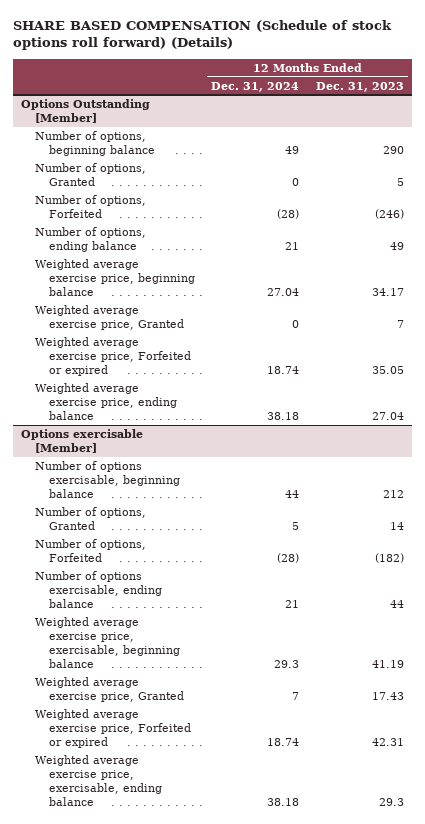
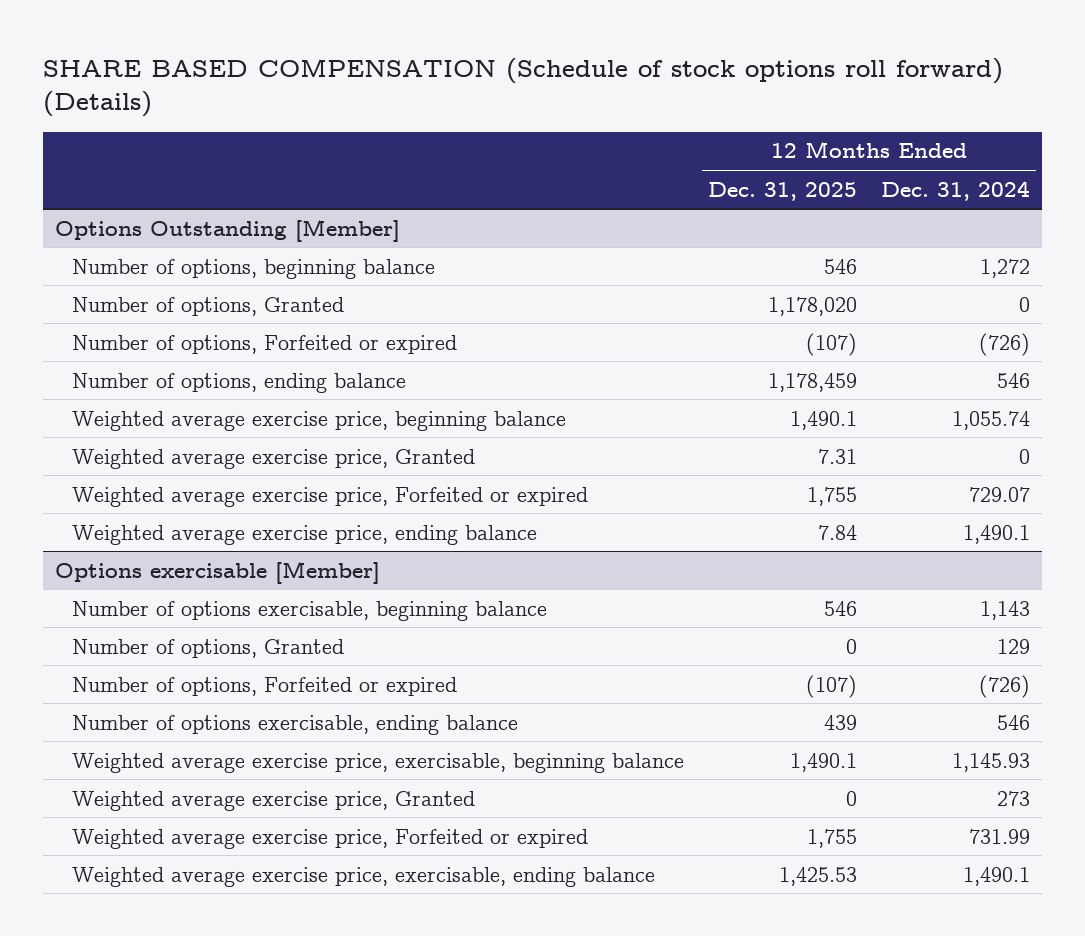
[315,81,404,92] Dec. 31, 2023 -> none
none -> [708,181,858,201] Dec. 31, 2025
[285,146,300,155] 49 -> [979,258,1030,278] 1,272
[34,195,146,219] Number of options, Forfeited -> [72,334,458,354] Number of options, Forfeited or expired
[277,209,300,220] (28) -> [978,332,1030,356] (726)
[285,242,300,251] 21 -> [996,372,1030,388] 546
[267,288,300,297] 27.04 -> [951,410,1030,430] 1,055.74
[267,366,300,375] 18.74 -> [968,486,1030,502] 729.07
[267,412,300,421] 38.18 -> [962,524,1030,544] 1,490.1
[285,490,300,499] 44 -> [979,600,1030,620] 1,143
[292,522,300,531] 5 -> [996,638,1030,654] 129
[34,539,146,563] Number of options, Forfeited -> [72,676,458,696] Number of options, Forfeited or expired
[277,553,300,564] (28) -> [978,674,1030,698] (726)
[285,600,300,609] 21 -> [996,714,1030,730] 546
[274,660,300,669] 29.3 -> [951,752,1030,772] 1,145.93
[292,692,300,701] 7 -> [996,790,1030,806] 273
[267,738,300,747] 18.74 -> [968,828,1030,844] 731.99
[267,798,300,807] 38.18 -> [962,866,1030,886] 1,490.1

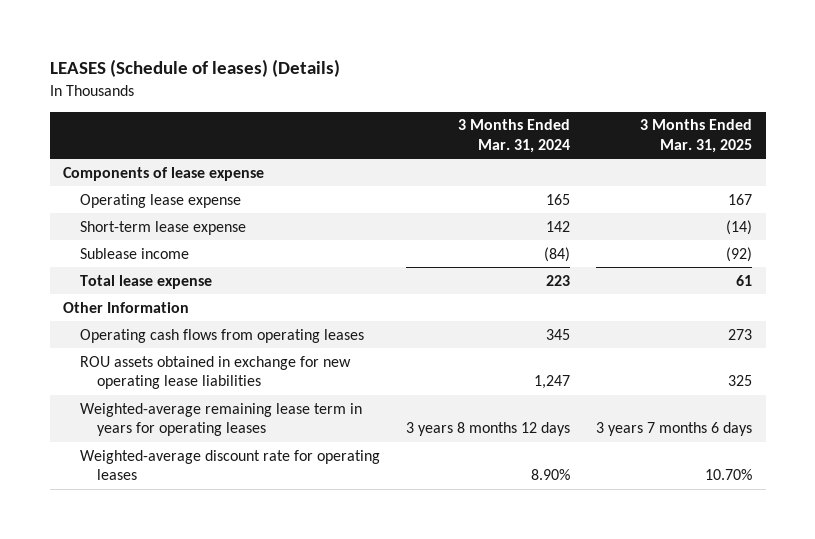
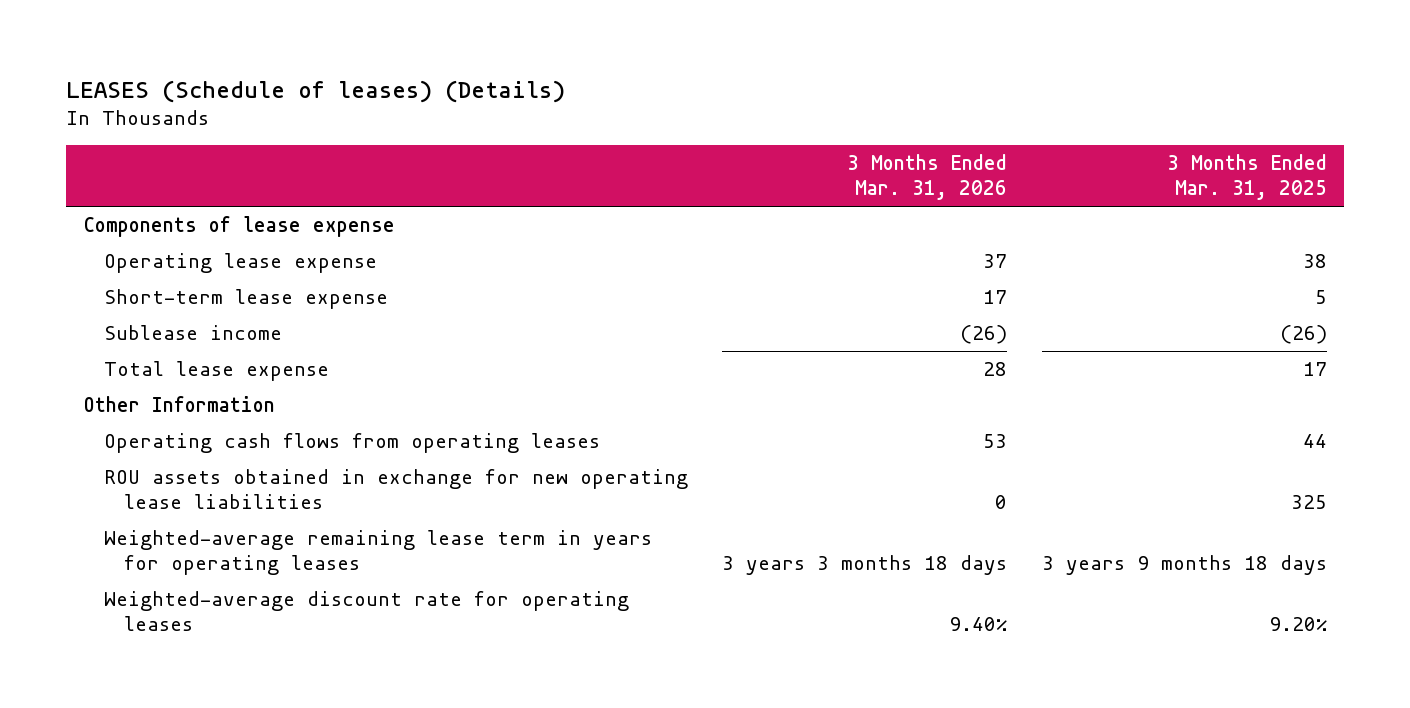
[458,119,571,153] 3 Months Ended Mar. 31, 2024 -> none
none -> [847,154,1008,201] 3 Months Ended Mar. 31, 2026
[728,193,753,205] 167 -> [1302,254,1327,269] 38
[726,219,753,235] (14) -> [1314,290,1327,305] 5
[726,246,753,262] (92) -> [1279,325,1327,345] (26)
[736,274,753,286] 61 -> [1302,362,1327,377] 17
[728,328,753,340] 273 -> [1302,434,1327,449] 44
[596,422,753,437] 3 years 7 months 6 days -> [1041,554,1327,575] 3 years 9 months 18 days
[705,469,753,481] 10.70% -> [1268,616,1327,631] 9.20%

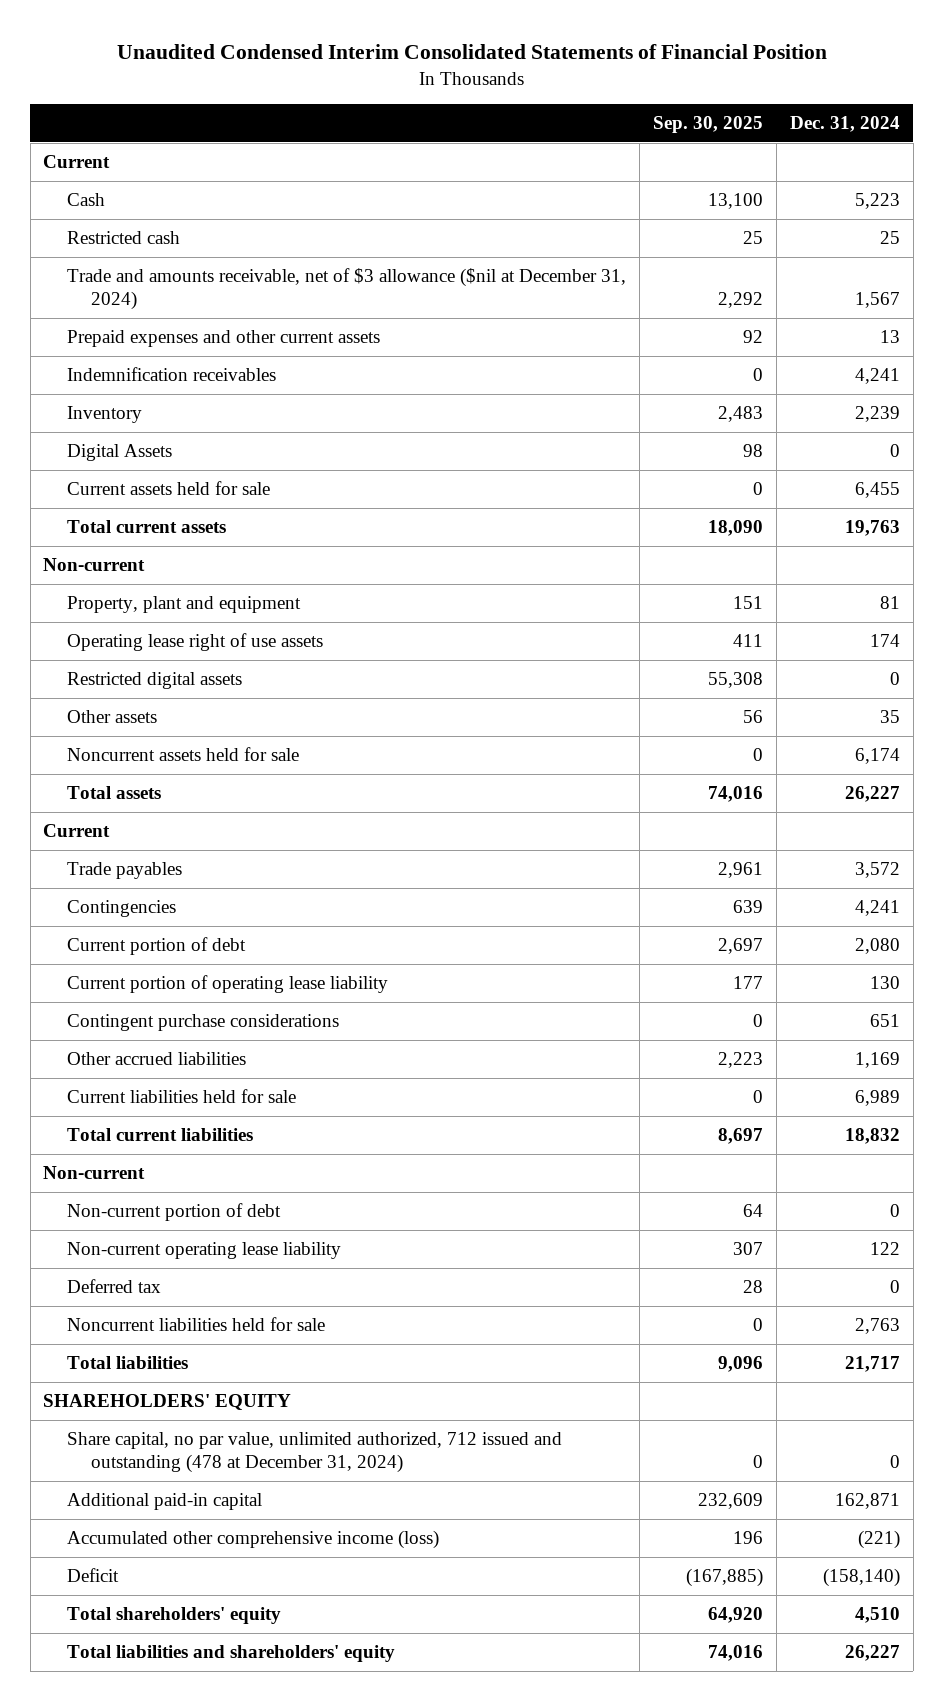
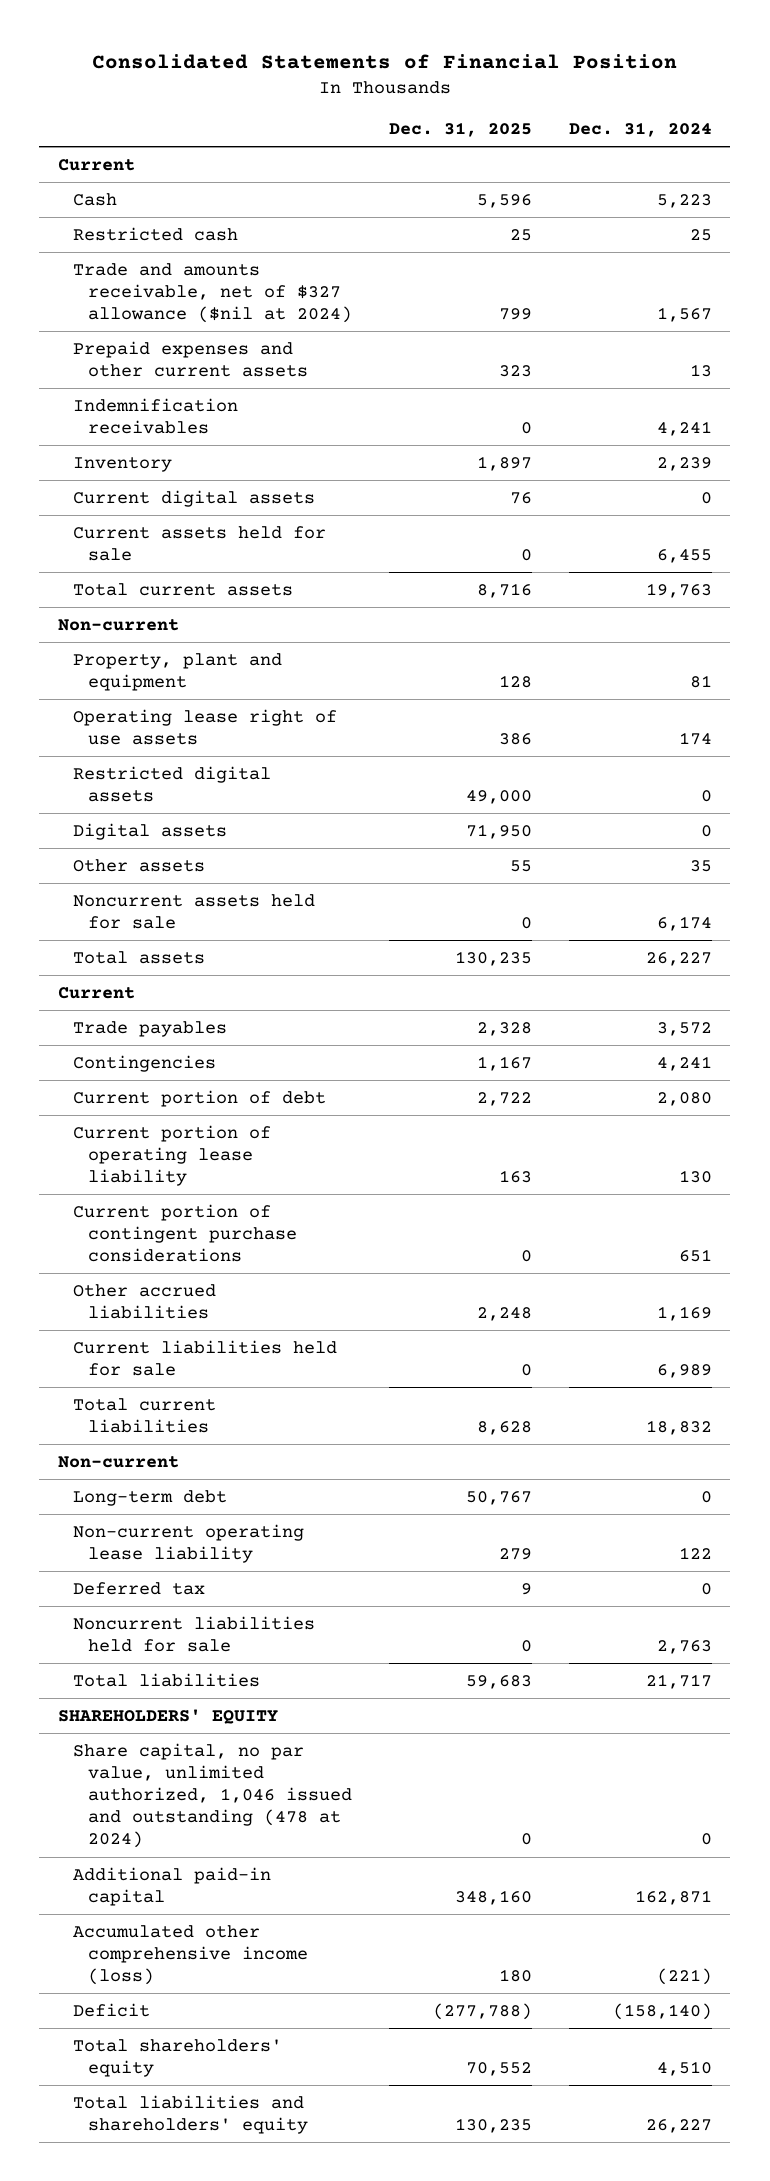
[116,44,827,60] Unaudited Condensed Interim Consolidated Statements of Financial Position -> [91,53,677,69] Consolidated Statements of Financial Position
[653,115,764,133] Sep. 30, 2025 -> none
none -> [389,121,533,137] Dec. 31, 2025
[67,268,627,311] Trade and amounts receivable, net of $3 allowance ($nil at December 31, 2024) -> [73,263,353,324] Trade and amounts receivable, net of $327 allowance ($nil at 2024)
[67,444,173,462] Digital Assets -> [73,490,316,508] Current digital assets
none -> [73,823,228,841] Digital assets
[67,1014,340,1032] Contingent purchase considerations -> [73,1204,298,1263] Current portion of contingent purchase considerations
[67,1203,282,1222] Non-current portion of debt -> [73,1490,228,1507] Long-term debt
[67,1432,563,1474] Share capital, no par value, unlimited authorized, 712 issued and outstanding (478 at December 31, 2024) -> [73,1743,353,1849] Share capital, no par value, unlimited authorized, 1,046 issued and outstanding (478 at 2024)

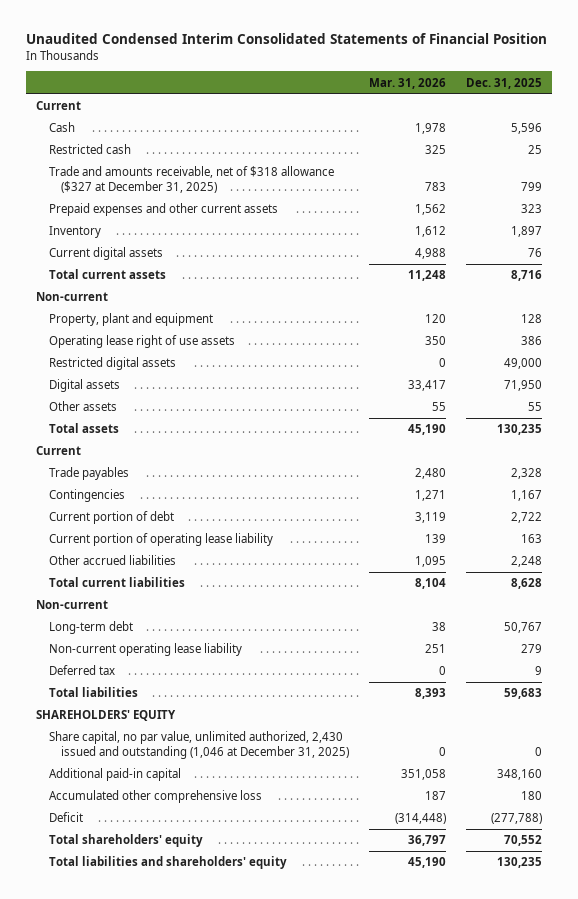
[91,53,677,69] Consolidated Statements of Financial Position -> [26,33,548,45] Unaudited Condensed Interim Consolidated Statements of Financial Position
[569,121,713,137] Dec. 31, 2024 -> none
none -> [368,77,446,89] Mar. 31, 2026
[73,263,353,324] Trade and amounts receivable, net of $327 allowance ($nil at 2024) -> [48,166,334,194] Trade and amounts receivable, net of $318 allowance ($327 at December 31, 2025)
[73,398,239,435] Indemnification receivables -> none
[73,526,327,562] Current assets held for sale -> none
[73,894,316,930] Noncurrent assets held for sale -> none
[73,1204,298,1263] Current portion of contingent purchase considerations -> none
[73,1340,338,1377] Current liabilities held for sale -> none
[73,1616,316,1653] Noncurrent liabilities held for sale -> none
[73,1743,353,1849] Share capital, no par value, unlimited authorized, 1,046 issued and outstanding (478 at 2024) -> [48,731,349,760] Share capital, no par value, unlimited authorized, 2,430 issued and outstanding (1,046 at December 31, 2025)
[73,1925,309,1986] Accumulated other comprehensive income (loss) -> [48,790,262,804] Accumulated other comprehensive loss

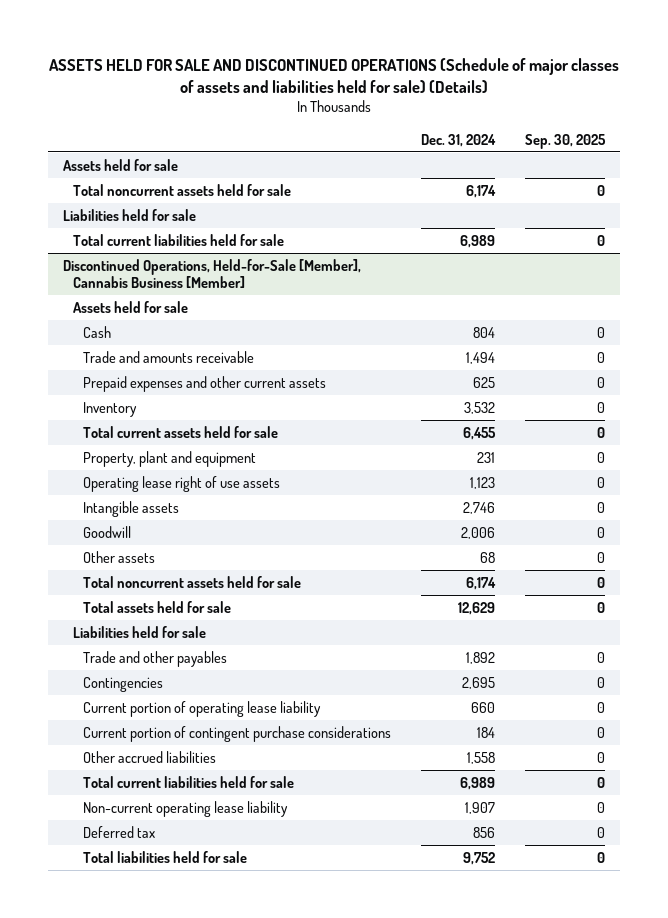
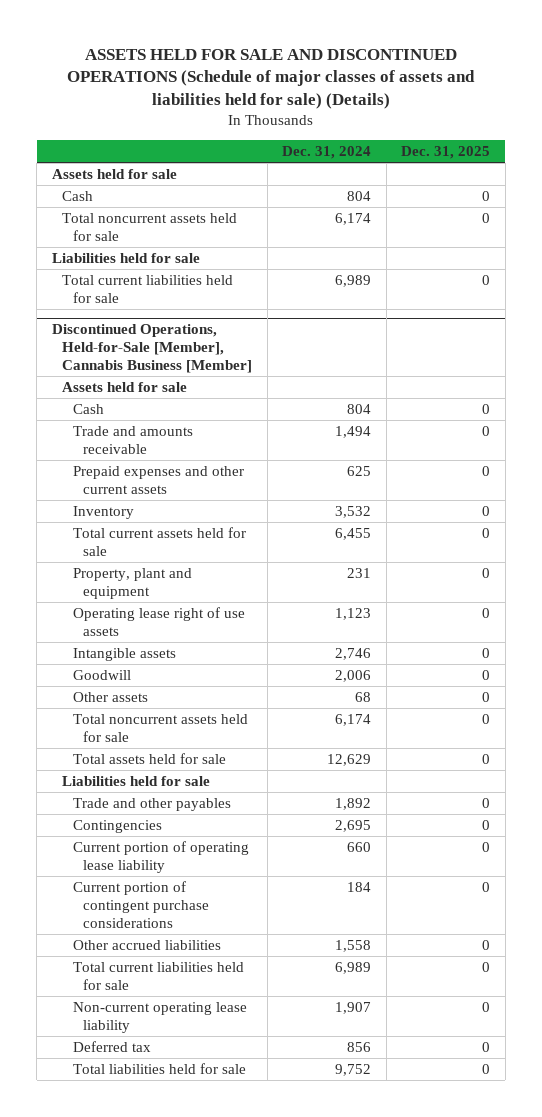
[524,133,606,149] Sep. 30, 2025 -> none
none -> [401,145,491,159] Dec. 31, 2025
none -> [62,190,94,201] Cash

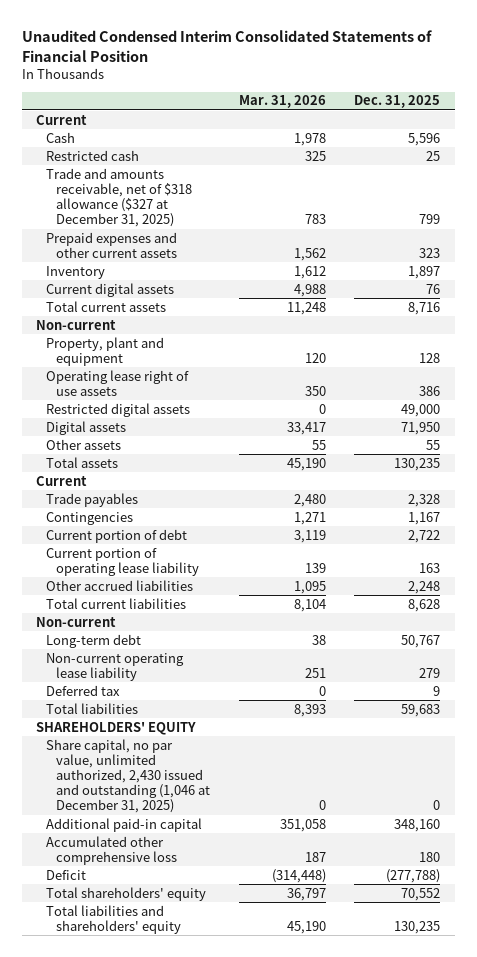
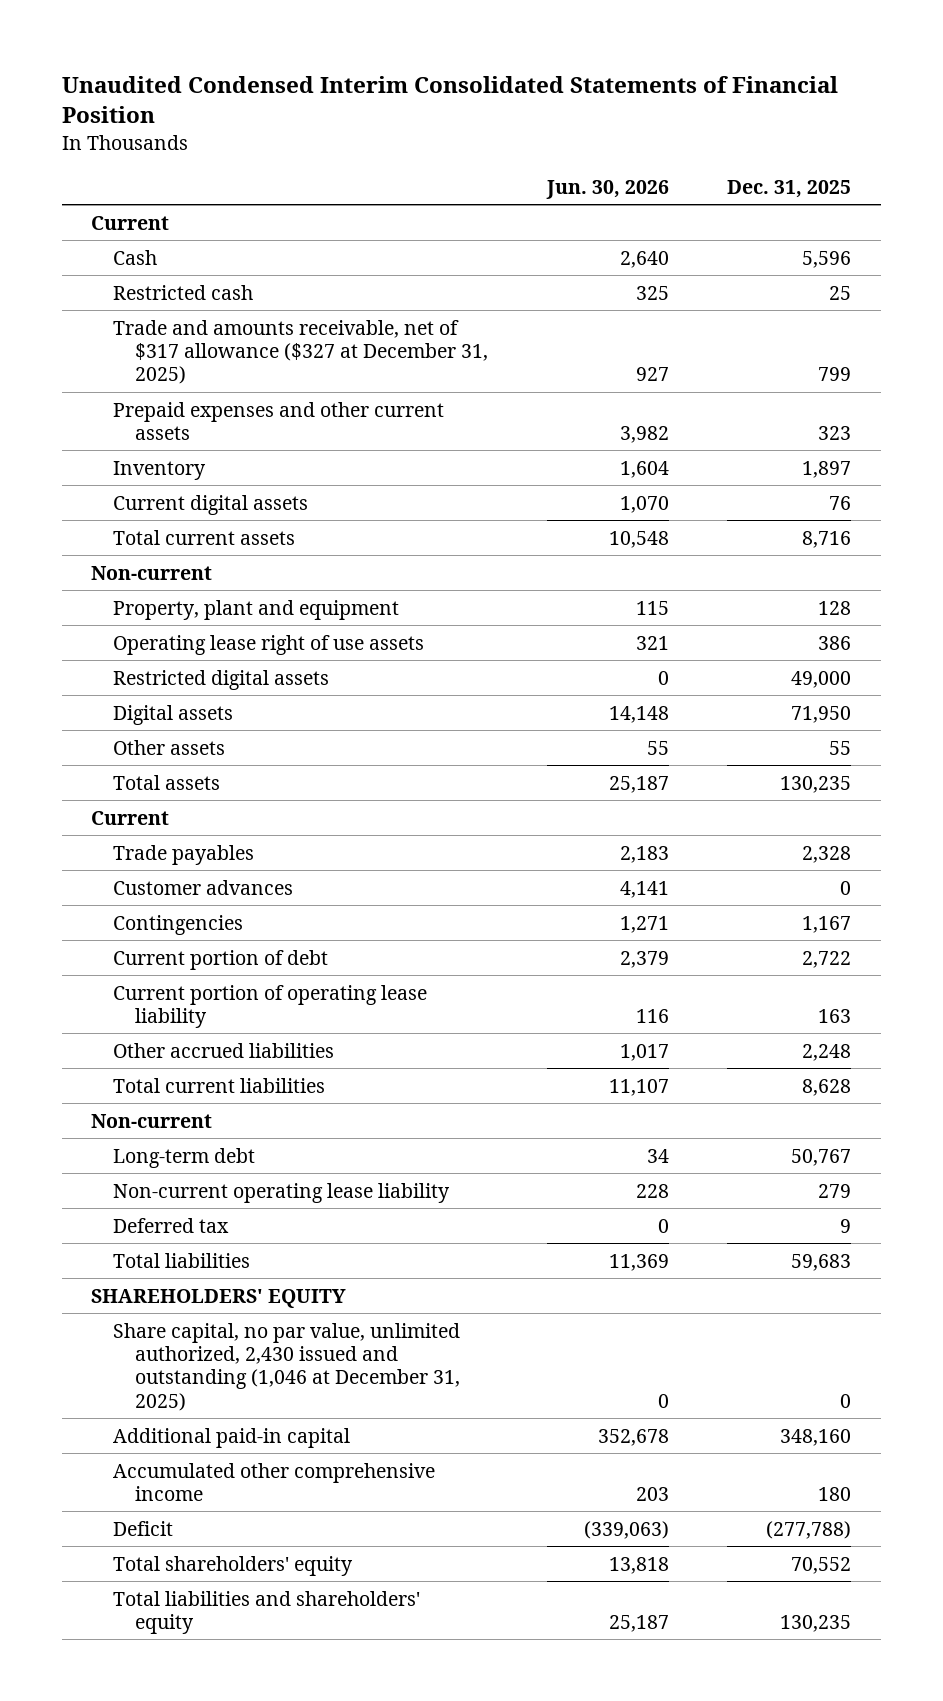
[238,95,326,109] Mar. 31, 2026 -> none
none -> [545,179,669,199] Jun. 30, 2026
[46,167,192,228] Trade and amounts receivable, net of $318 allowance ($327 at December 31, 2025) -> [113,319,489,385] Trade and amounts receivable, net of $317 allowance ($327 at December 31, 2025)
none -> [113,879,294,895] Customer advances
[46,835,177,865] Accumulated other comprehensive loss -> [113,1462,436,1501] Accumulated other comprehensive income

